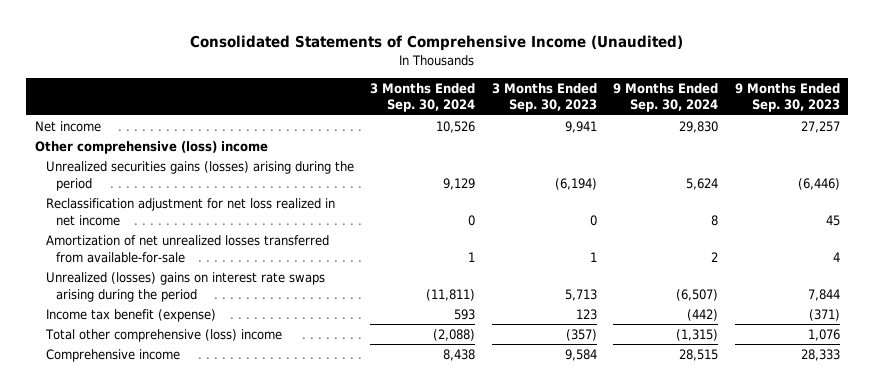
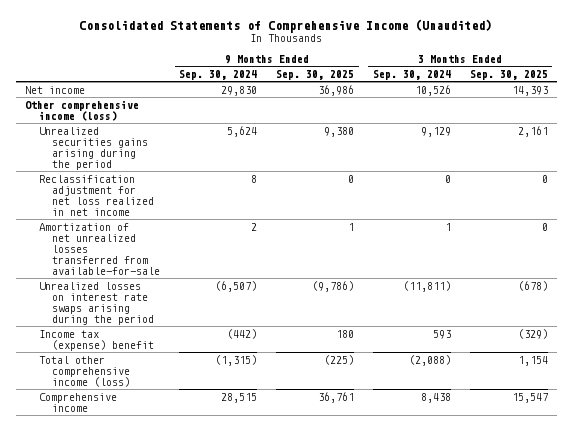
[491,82,597,113] 3 Months Ended Sep. 30, 2023 -> none
[734,82,840,113] 9 Months Ended Sep. 30, 2023 -> none
none -> [276,69,355,80] Sep. 30, 2025
none -> [469,69,548,80] Sep. 30, 2025
[34,140,268,154] Other comprehensive (loss) income -> [25,99,140,121] Other comprehensive income (loss)
[45,160,354,191] Unrealized securities gains (losses) arising during the period -> [38,126,149,170] Unrealized securities gains arising during the period
[45,271,325,302] Unrealized (losses) gains on interest rate swaps arising during the period -> [38,281,155,325] Unrealized losses on interest rate swaps arising during the period
[45,308,216,322] Income tax benefit (expense) -> [38,329,155,351] Income tax (expense) benefit
[44,328,282,342] Total other comprehensive (loss) income -> [38,355,131,387] Total other comprehensive income (loss)

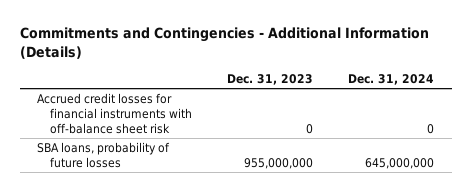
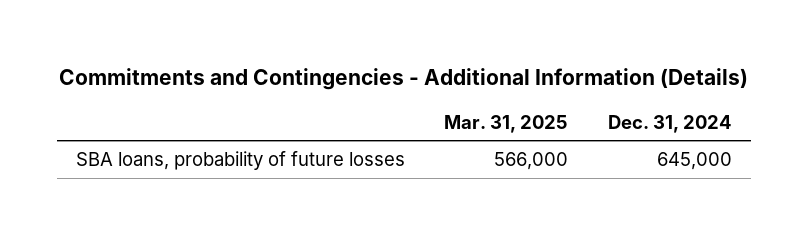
[226,73,313,85] Dec. 31, 2023 -> none
none -> [444,114,569,133] Mar. 31, 2025
[37,92,192,134] Accrued credit losses for financial instruments with off-balance sheet risk -> none
[365,157,435,169] 645,000,000 -> [656,152,732,171] 645,000

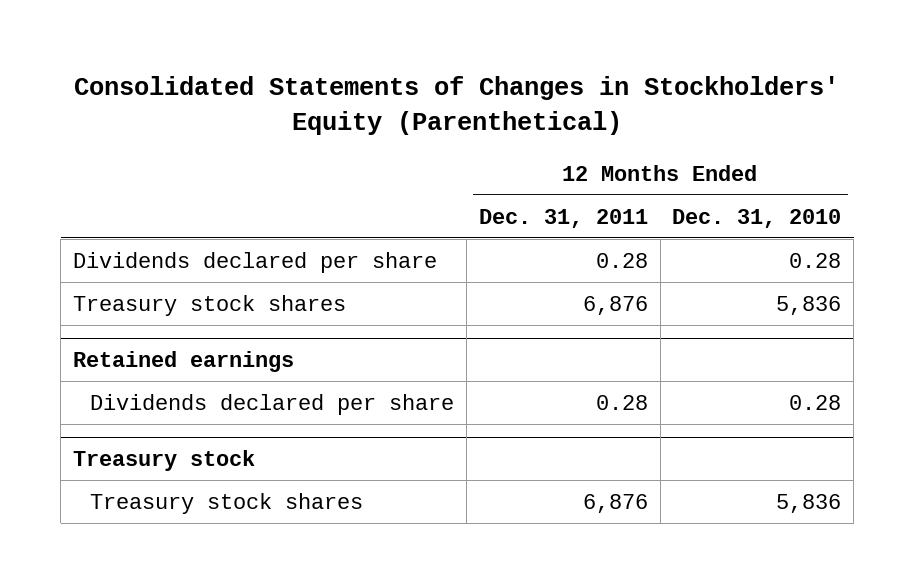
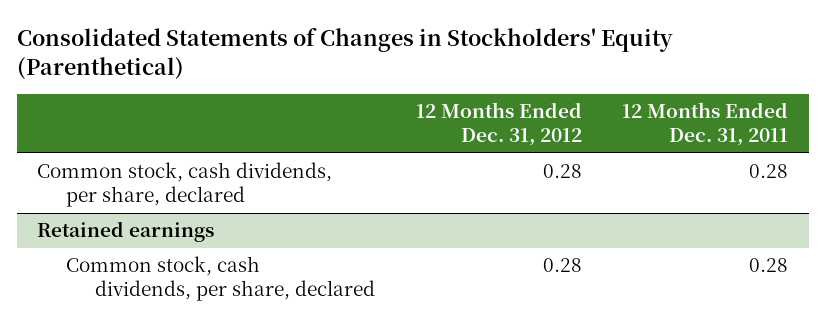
[672,208,842,228] Dec. 31, 2010 -> none
none -> [415,102,582,147] 12 Months Ended Dec. 31, 2012
[73,294,347,316] Treasury stock shares -> none
[73,251,438,273] Dividends declared per share -> [36,162,332,208] Common stock, cash dividends, per share, declared
[73,450,256,472] Treasury stock -> none
[90,492,364,514] Treasury stock shares -> none
[90,393,455,415] Dividends declared per share -> [66,256,376,302] Common stock, cash dividends, per share, declared

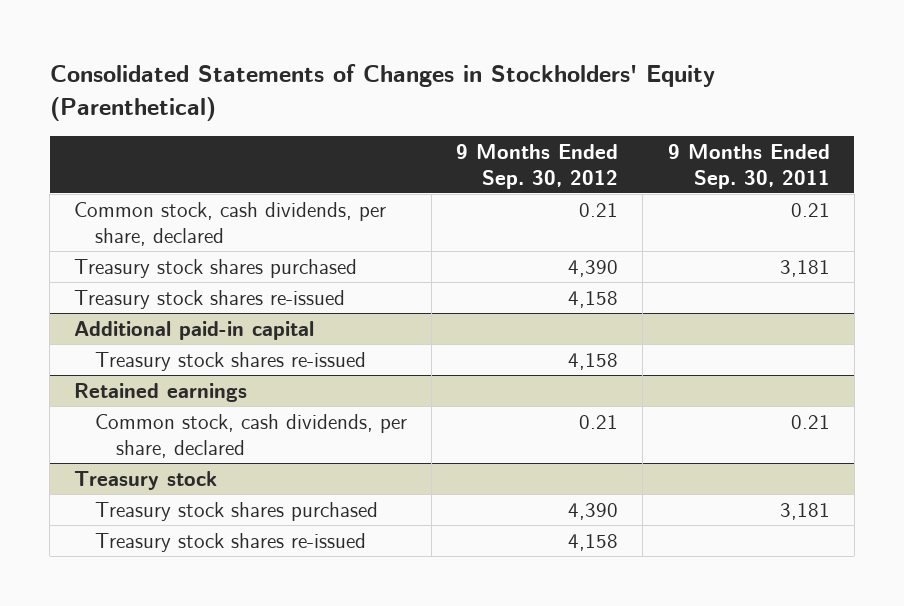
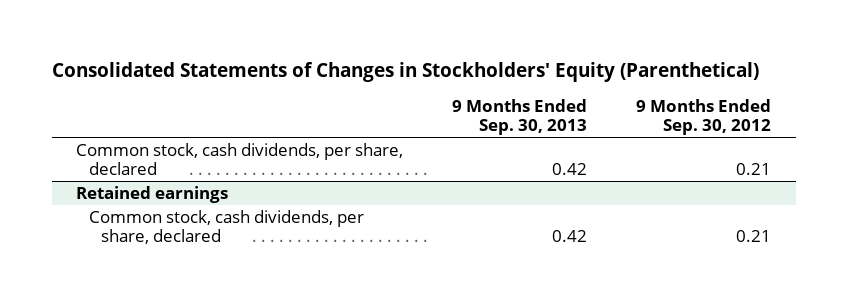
[667,143,830,189] 9 Months Ended Sep. 30, 2011 -> none
none -> [452,98,588,135] 9 Months Ended Sep. 30, 2013
[74,258,358,278] Treasury stock shares purchased -> none
[74,289,346,309] Treasury stock shares re-issued -> none
[74,320,315,340] Additional paid-in capital -> none
[95,351,367,371] Treasury stock shares re-issued -> none
[74,470,218,490] Treasury stock -> none
[95,501,379,521] Treasury stock shares purchased -> none
[95,532,367,552] Treasury stock shares re-issued -> none

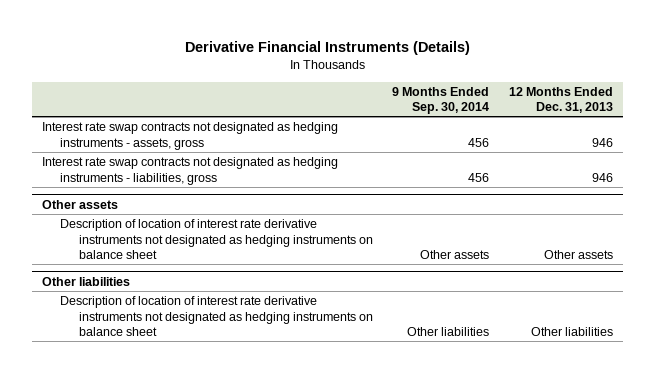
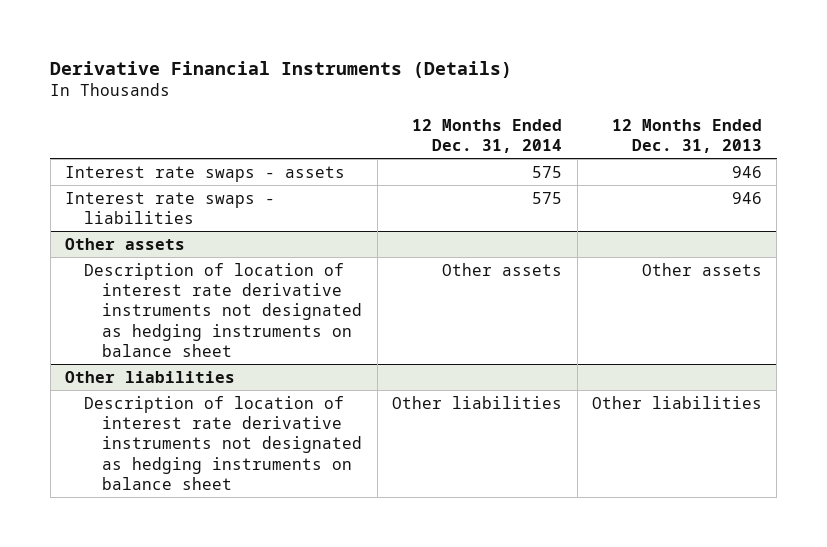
[392,86,490,115] 9 Months Ended Sep. 30, 2014 -> none
none -> [412,118,563,153] 12 Months Ended Dec. 31, 2014
[41,121,338,150] Interest rate swap contracts not designated as hedging instruments - assets, gross -> [65,165,346,182] Interest rate swaps - assets
[41,156,338,185] Interest rate swap contracts not designated as hedging instruments - liabilities, gross -> [65,191,276,225] Interest rate swaps - liabilities

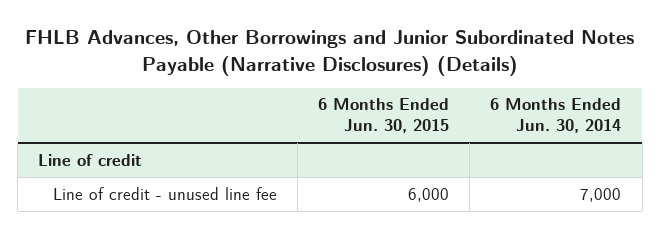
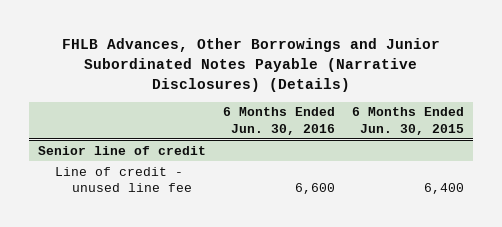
[490,98,622,134] 6 Months Ended Jun. 30, 2014 -> none
none -> [222,107,335,135] 6 Months Ended Jun. 30, 2016
[38,153,143,166] Line of credit -> [37,145,206,155] Senior line of credit
[408,187,450,202] 6,000 -> [424,183,465,195] 6,400

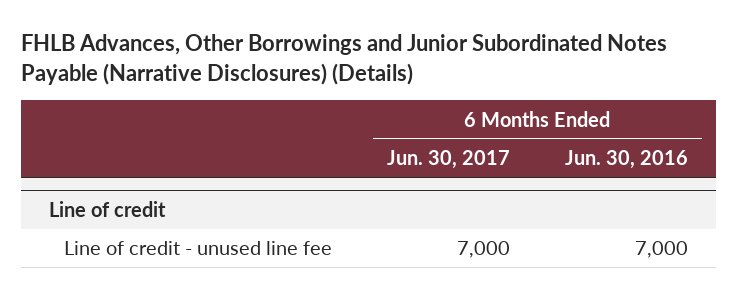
[352,107,465,135] 6 Months Ended Jun. 30, 2015 -> none
none -> [386,149,510,169] Jun. 30, 2017
[37,145,206,155] Senior line of credit -> [48,200,166,217] Line of credit
[294,183,335,195] 6,600 -> [634,241,688,259] 7,000

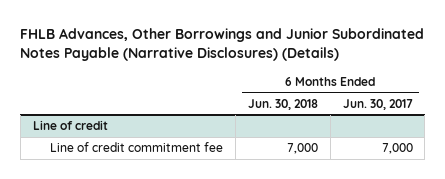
[564,149,688,169] Jun. 30, 2016 -> none
none -> [247,98,318,110] Jun. 30, 2018
[63,241,332,256] Line of credit - unused line fee -> [49,142,223,153] Line of credit commitment fee

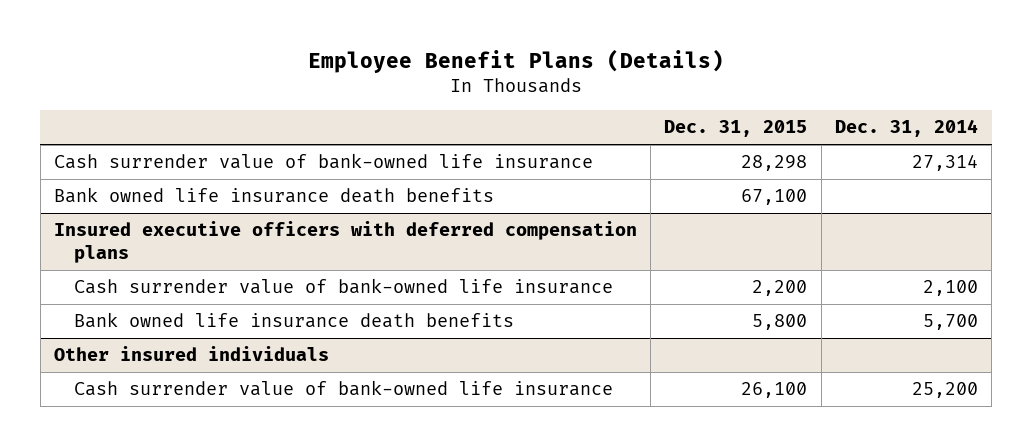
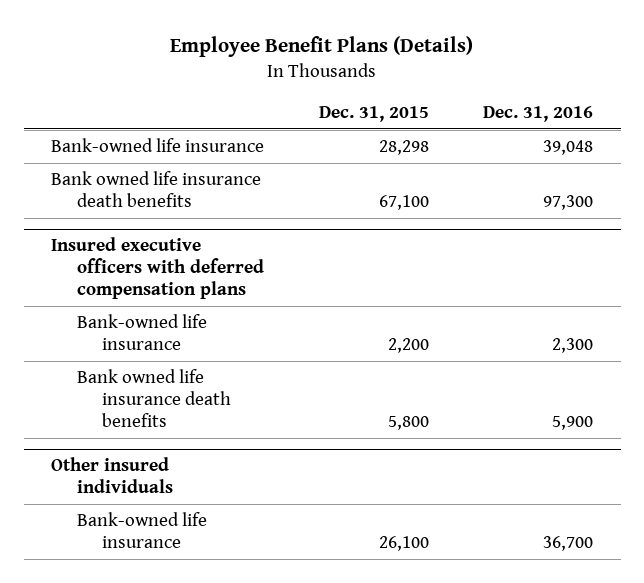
[834,119,978,138] Dec. 31, 2014 -> none
none -> [483,105,594,122] Dec. 31, 2016
[53,153,593,170] Cash surrender value of bank-owned life insurance -> [50,138,264,153] Bank-owned life insurance
[74,278,614,295] Cash surrender value of bank-owned life insurance -> [76,314,207,351] Bank-owned life insurance
[74,380,614,397] Cash surrender value of bank-owned life insurance -> [76,512,207,549] Bank-owned life insurance

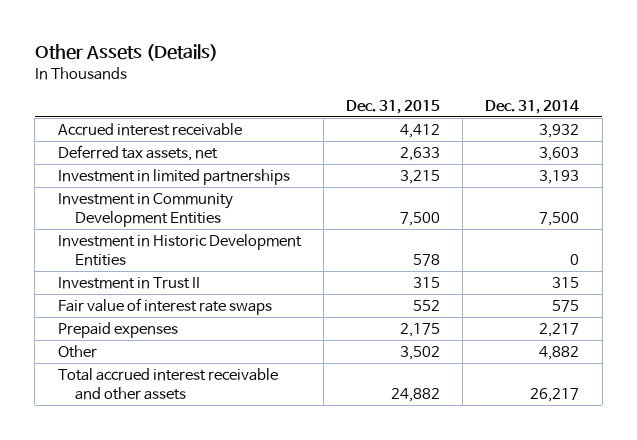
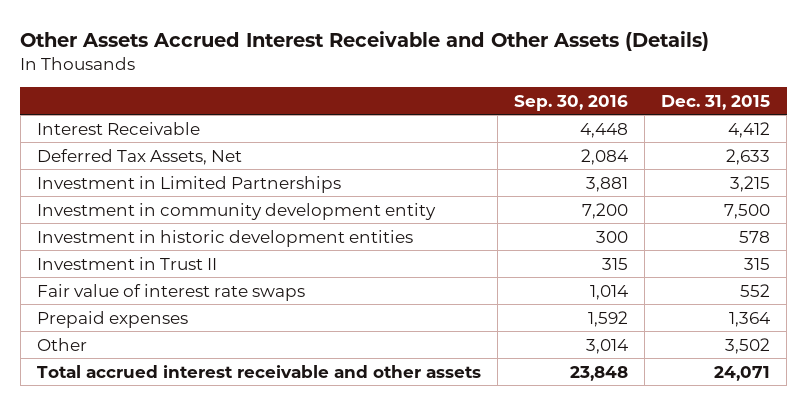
[34,44,218,62] Other Assets (Details) -> [20,30,710,51] Other Assets Accrued Interest Receivable and Other Assets (Details)
[485,99,580,114] Dec. 31, 2014 -> none
none -> [513,94,628,111] Sep. 30, 2016
[57,122,242,136] Accrued interest receivable -> [36,121,200,135] Interest Receivable
[57,144,218,161] Deferred tax assets, net -> [36,148,242,165] Deferred Tax Assets, Net
[57,168,290,185] Investment in limited partnerships -> [36,175,341,193] Investment in Limited Partnerships
[57,192,233,228] Investment in Community Development Entities -> [36,202,436,220] Investment in community development entity
[57,233,302,267] Investment in Historic Development Entities -> [36,229,413,247] Investment in historic development entities
[399,322,440,337] 2,175 -> [729,311,771,327] 1,364
[390,388,440,403] 24,882 -> [714,365,771,381] 24,071

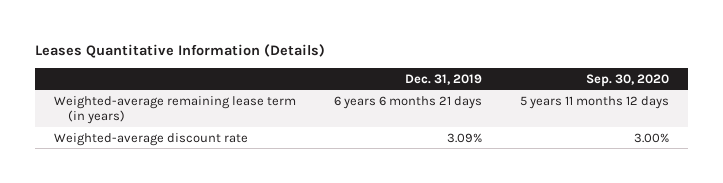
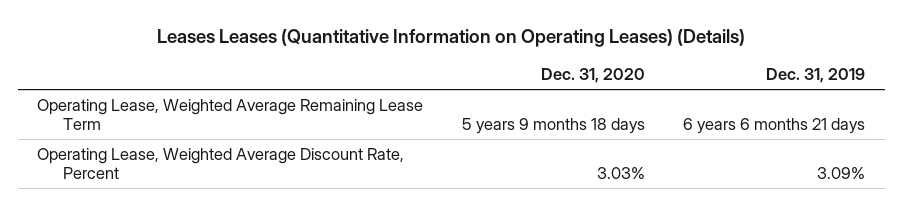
[35,44,326,59] Leases Quantitative Information (Details) -> [157,29,746,48] Leases Leases (Quantitative Information on Operating Leases) (Details)
[586,73,670,87] Sep. 30, 2020 -> none
none -> [540,68,645,84] Dec. 31, 2020
[54,95,297,125] Weighted-average remaining lease term (in years) -> [37,98,424,130] Operating Lease, Weighted Average Remaining Lease Term
[54,132,249,146] Weighted-average discount rate -> [37,147,405,179] Operating Lease, Weighted Average Discount Rate, Percent

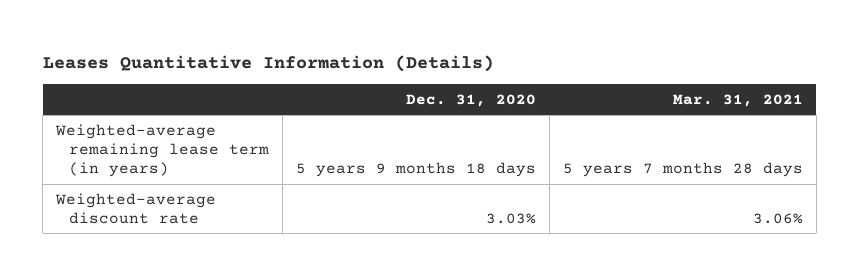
[157,29,746,48] Leases Leases (Quantitative Information on Operating Leases) (Details) -> [42,54,494,72] Leases Quantitative Information (Details)
[766,68,866,84] Dec. 31, 2019 -> none
none -> [672,93,803,107] Mar. 31, 2021
[37,98,424,130] Operating Lease, Weighted Average Remaining Lease Term -> [55,123,270,178] Weighted-average remaining lease term (in years)
[37,147,405,179] Operating Lease, Weighted Average Discount Rate, Percent -> [55,192,217,224] Weighted-average discount rate

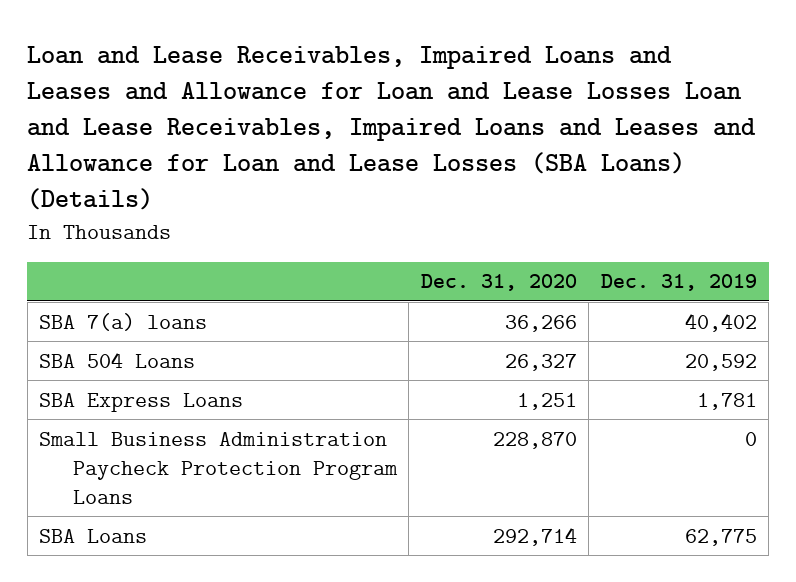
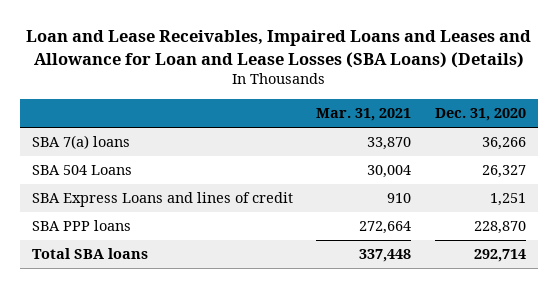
[27,46,757,211] Loan and Lease Receivables, Impaired Loans and Leases and Allowance for Loan and Lease Losses Loan and Lease Receivables, Impaired Loans and Leases and Allowance for Loan and Lease Losses (SBA Loans) (Details) -> [25,30,531,68] Loan and Lease Receivables, Impaired Loans and Leases and Allowance for Loan and Lease Losses (SBA Loans) (Details)
[600,274,757,292] Dec. 31, 2019 -> none
none -> [316,108,412,122] Mar. 31, 2021
[39,392,244,412] SBA Express Loans -> [31,192,293,208] SBA Express Loans and lines of credit
[39,431,398,504] Small Business Administration Paycheck Protection Program Loans -> [31,220,131,232] SBA PPP loans
[39,528,148,543] SBA Loans -> [31,248,148,260] Total SBA loans

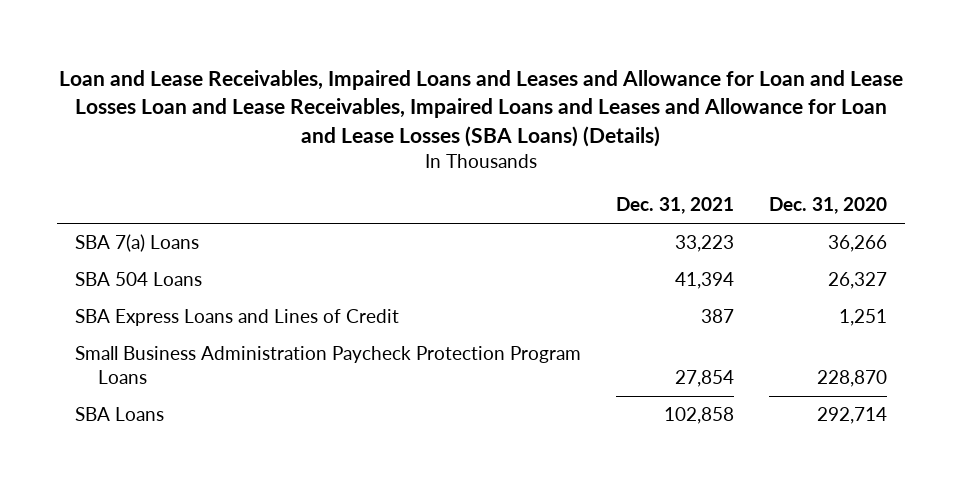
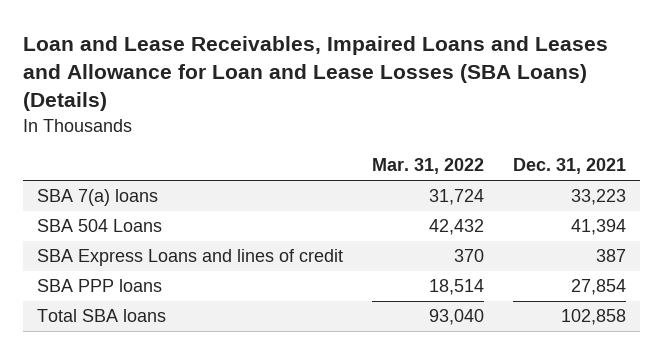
[58,69,903,147] Loan and Lease Receivables, Impaired Loans and Leases and Allowance for Loan and Lease Losses Loan and Lease Receivables, Impaired Loans and Leases and Allowance for Loan and Lease Losses (SBA Loans) (Details) -> [23,36,609,112] Loan and Lease Receivables, Impaired Loans and Leases and Allowance for Loan and Lease Losses (SBA Loans) (Details)
[769,197,888,215] Dec. 31, 2020 -> none
none -> [372,158,485,175] Mar. 31, 2022
[74,234,199,253] SBA 7(a) Loans -> [37,189,159,207] SBA 7(a) loans
[74,309,399,327] SBA Express Loans and Lines of Credit -> [37,249,344,267] SBA Express Loans and lines of credit
[74,346,581,384] Small Business Administration Paycheck Protection Program Loans -> [37,279,163,293] SBA PPP loans
[74,407,164,422] SBA Loans -> [37,309,167,323] Total SBA loans

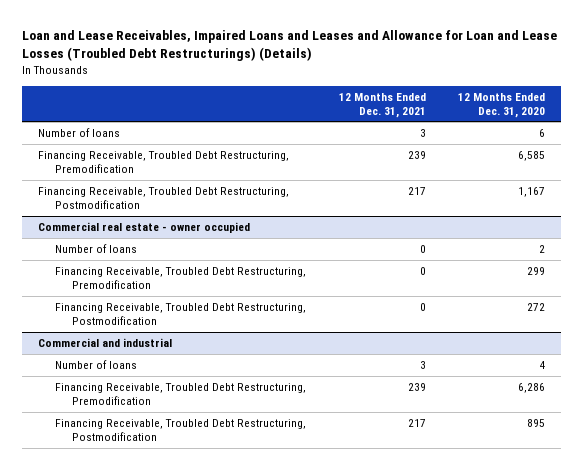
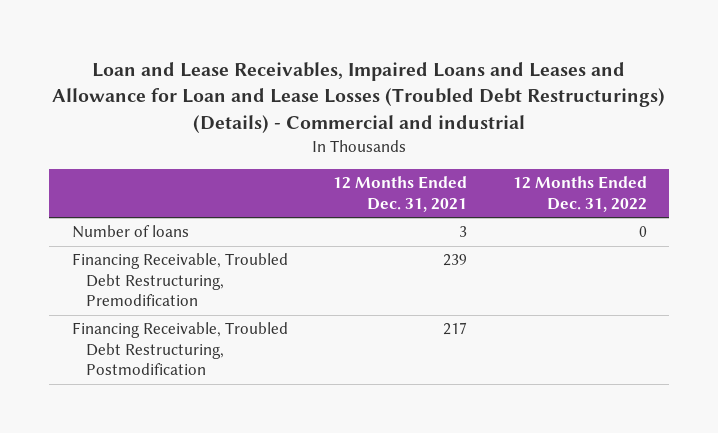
[21,30,557,62] Loan and Lease Receivables, Impaired Loans and Leases and Allowance for Loan and Lease Losses (Troubled Debt Restructurings) (Details) -> [52,61,666,133] Loan and Lease Receivables, Impaired Loans and Leases and Allowance for Loan and Lease Losses (Troubled Debt Restructurings) (Details) - Commercial and industrial
[458,92,546,118] 12 Months Ended Dec. 31, 2020 -> none
none -> [512,176,647,212] 12 Months Ended Dec. 31, 2022
[38,222,251,234] Commercial real estate - owner occupied -> none
[55,244,138,254] Number of loans -> none
[55,267,307,289] Financing Receivable, Troubled Debt Restructuring, Premodification -> none
[55,303,307,325] Financing Receivable, Troubled Debt Restructuring, Postmodification -> none
[38,338,173,348] Commercial and industrial -> none
[55,360,138,370] Number of loans -> none
[55,383,307,405] Financing Receivable, Troubled Debt Restructuring, Premodification -> none
[55,419,307,441] Financing Receivable, Troubled Debt Restructuring, Postmodification -> none

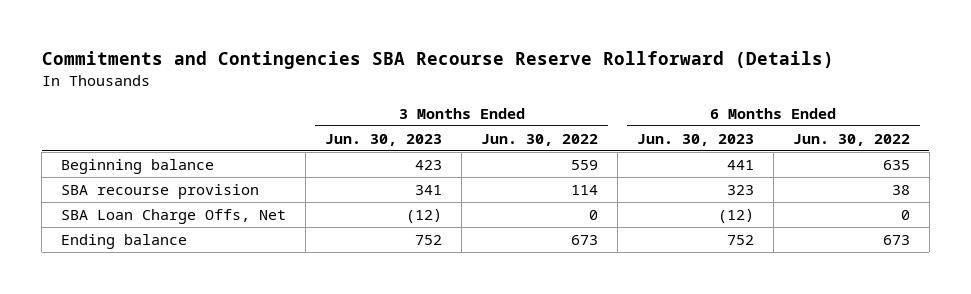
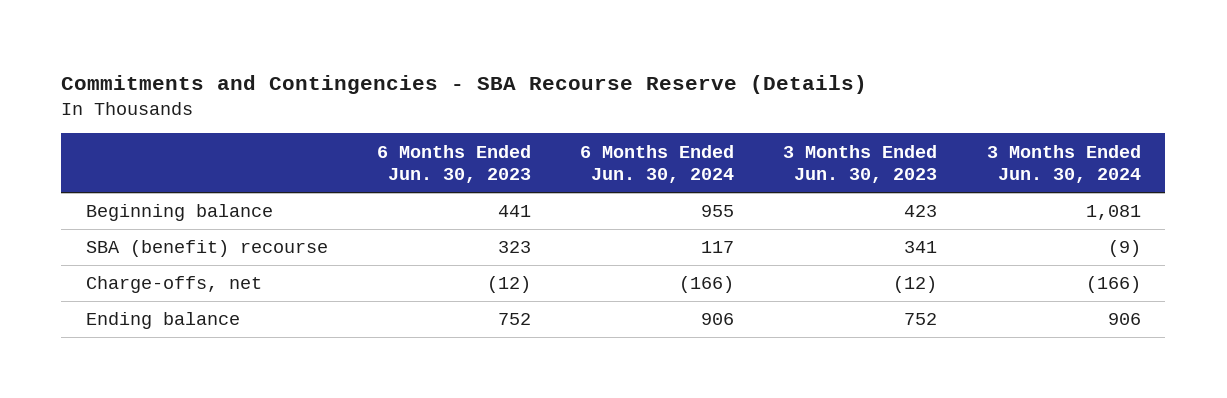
[41,51,834,70] Commitments and Contingencies SBA Recourse Reserve Rollforward (Details) -> [61,75,868,95] Commitments and Contingencies - SBA Recourse Reserve (Details)
[481,133,599,146] Jun. 30, 2022 -> none
[792,133,910,146] Jun. 30, 2022 -> none
none -> [580,144,735,184] 6 Months Ended Jun. 30, 2024
none -> [986,144,1141,184] 3 Months Ended Jun. 30, 2024
[61,183,260,199] SBA recourse provision -> [86,240,329,258] SBA (benefit) recourse
[61,208,287,224] SBA Loan Charge Offs, Net -> [86,276,263,294] Charge-offs, net

